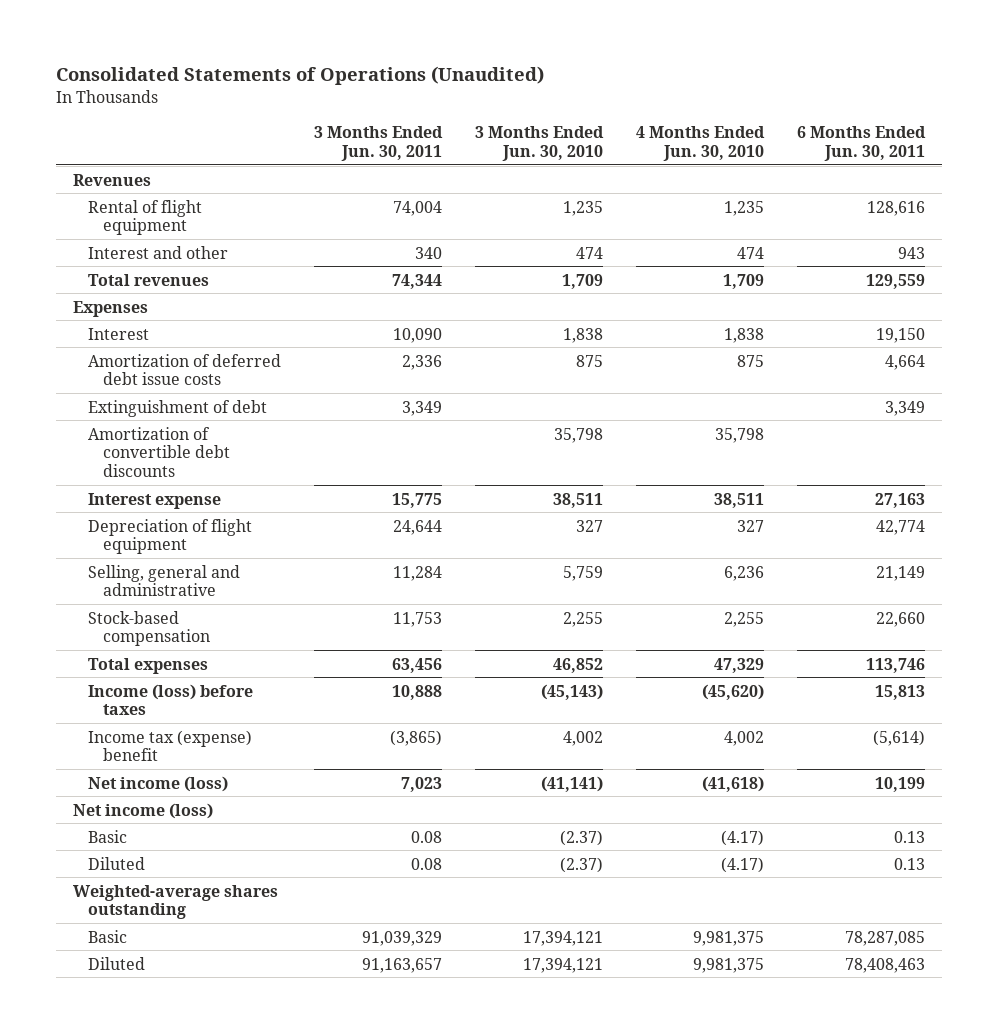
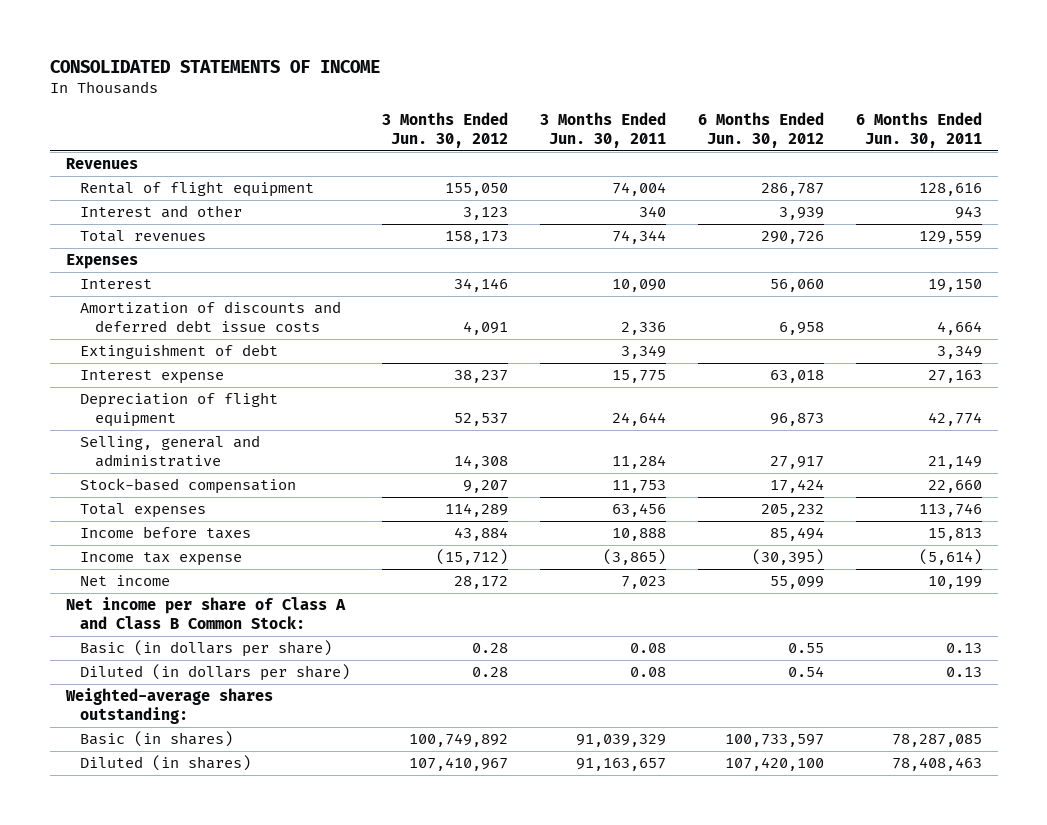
[56,65,545,85] Consolidated Statements of Operations (Unaudited) -> [49,59,380,73] CONSOLIDATED STATEMENTS OF INCOME
[475,126,605,161] 3 Months Ended Jun. 30, 2010 -> none
[636,126,766,161] 4 Months Ended Jun. 30, 2010 -> none
none -> [382,112,509,148] 3 Months Ended Jun. 30, 2012
none -> [697,112,824,148] 6 Months Ended Jun. 30, 2012
[87,353,281,386] Amortization of deferred debt issue costs -> [80,301,342,332] Amortization of discounts and deferred debt issue costs
[87,426,231,477] Amortization of convertible debt discounts -> none
[72,802,213,819] Net income (loss) -> none
[87,683,253,716] Income (loss) before taxes -> [80,526,252,540] Income before taxes
[87,729,252,762] Income tax (expense) benefit -> [80,552,243,567] Income tax expense
[87,775,228,792] Net income (loss) -> [80,575,171,587] Net income
none -> [65,597,346,629] Net income per share of Class A and Class B Common Stock:
[87,829,127,843] Basic -> [80,640,333,658] Basic (in dollars per share)
[87,856,145,870] Diluted -> [80,664,351,682] Diluted (in dollars per share)
[72,884,278,920] Weighted-average shares outstanding -> [64,688,273,724] Weighted-average shares outstanding:
[87,929,127,943] Basic -> [80,731,234,748] Basic (in shares)
[87,956,145,970] Diluted -> [80,755,252,772] Diluted (in shares)

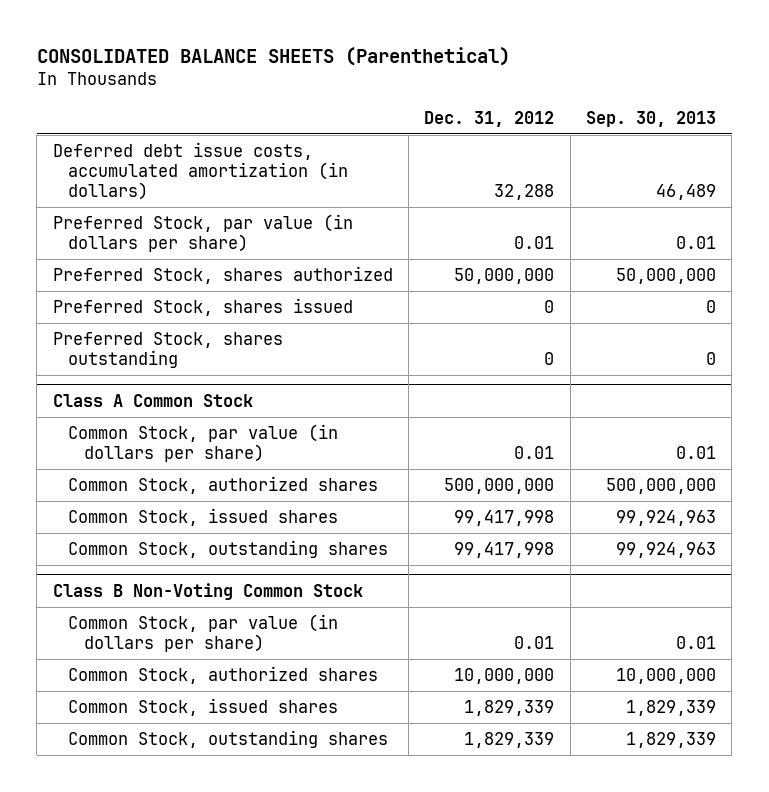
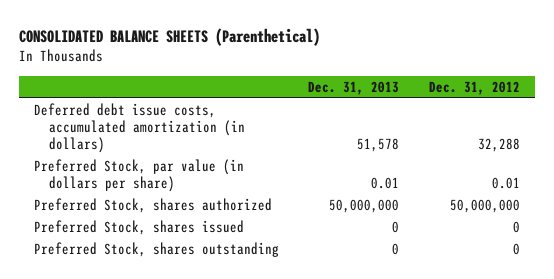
[585,110,716,127] Sep. 30, 2013 -> none
none -> [308,80,400,95] Dec. 31, 2013
[52,394,253,408] Class A Common Stock -> none
[68,424,339,463] Common Stock, par value (in dollars per share) -> none
[68,476,379,495] Common Stock, authorized shares -> none
[68,508,339,527] Common Stock, issued shares -> none
[68,540,389,559] Common Stock, outstanding shares -> none
[52,583,363,601] Class B Non-Voting Common Stock -> none
[68,614,339,653] Common Stock, par value (in dollars per share) -> none
[68,666,379,685] Common Stock, authorized shares -> none
[68,698,339,717] Common Stock, issued shares -> none
[68,730,389,749] Common Stock, outstanding shares -> none

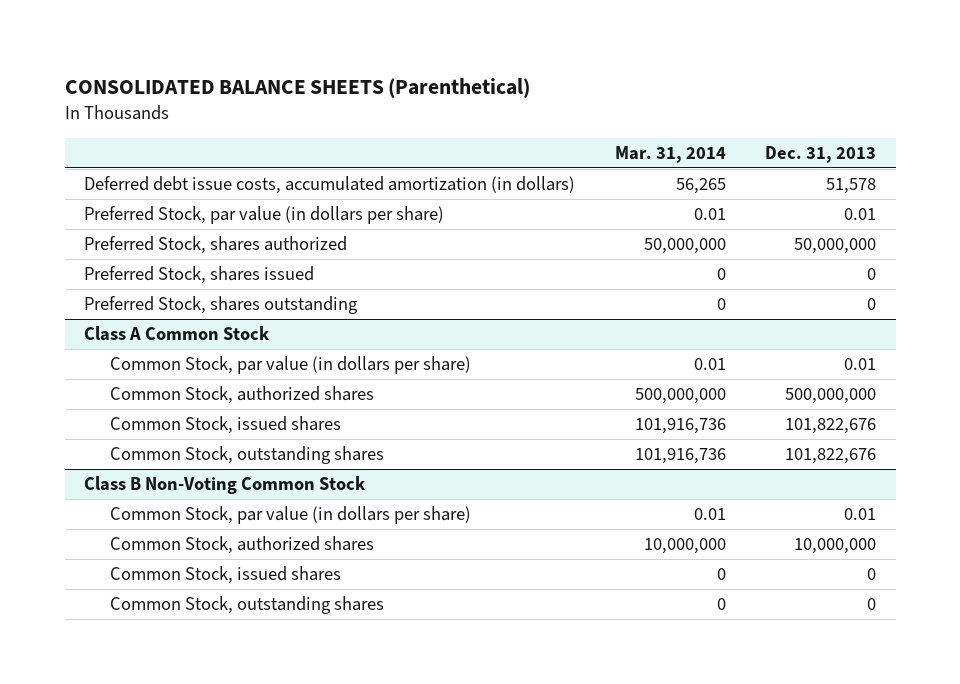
[428,80,520,95] Dec. 31, 2012 -> none
none -> [614,145,726,163] Mar. 31, 2014
none -> [84,326,271,342] Class A Common Stock
none -> [109,356,471,375] Common Stock, par value (in dollars per share)
none -> [109,386,374,405] Common Stock, authorized shares
none -> [109,416,341,435] Common Stock, issued shares
none -> [109,446,384,465] Common Stock, outstanding shares
none -> [84,476,367,495] Class B Non-Voting Common Stock
none -> [109,506,471,525] Common Stock, par value (in dollars per share)
none -> [109,536,374,555] Common Stock, authorized shares
none -> [109,566,341,585] Common Stock, issued shares
none -> [109,596,384,615] Common Stock, outstanding shares

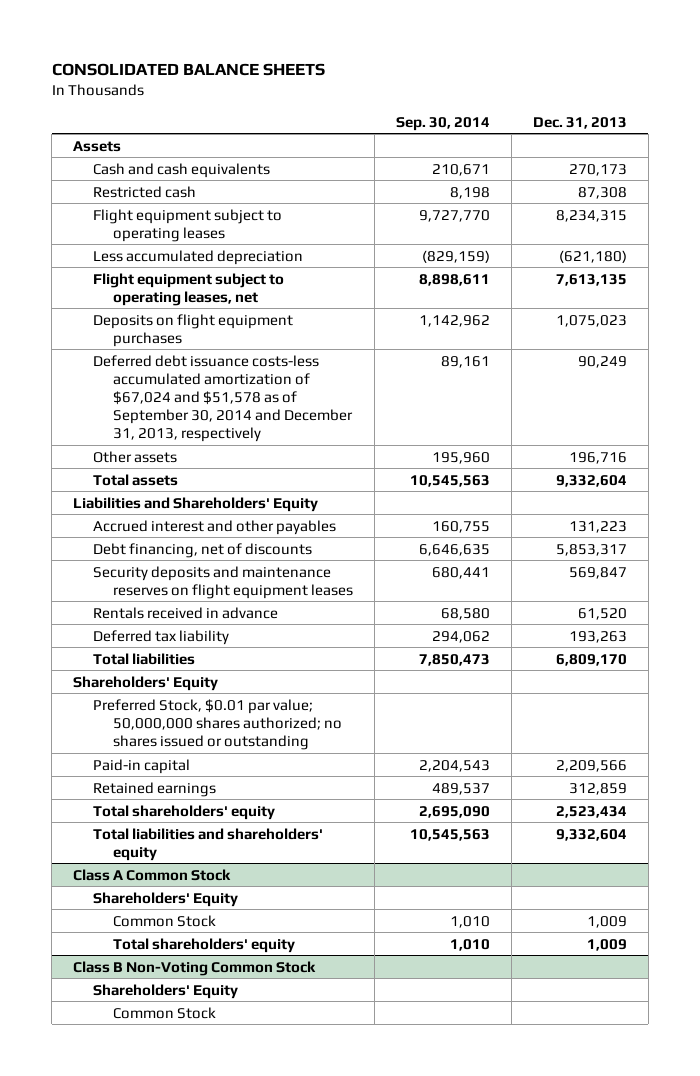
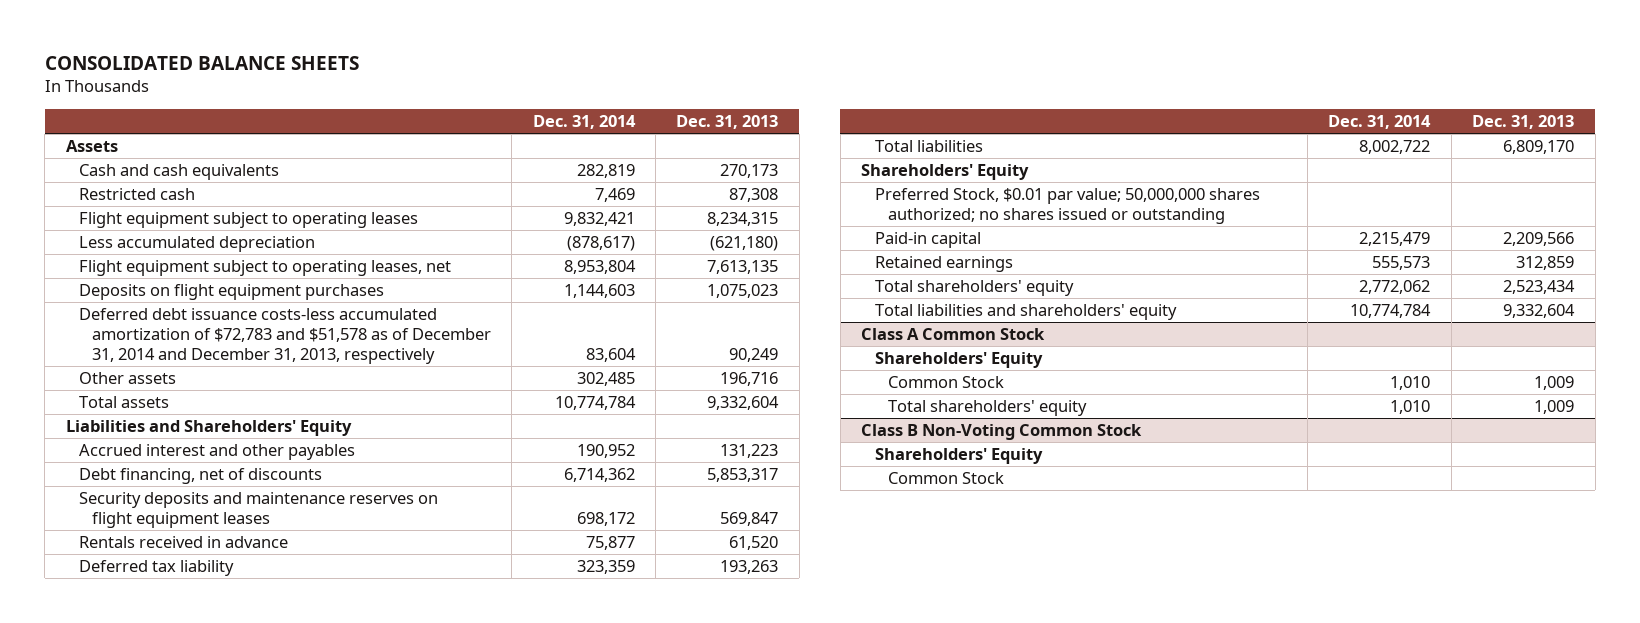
[396,116,491,131] Sep. 30, 2014 -> none
none -> [532,114,636,129] Dec. 31, 2014
[93,354,354,442] Deferred debt issuance costs-less accumulated amortization of $67,024 and $51,578 as of September 30, 2014 and December 31, 2013, respectively -> [78,307,491,364] Deferred debt issuance costs-less accumulated amortization of $72,783 and $51,578 as of December 31, 2014 and December 31, 2013, respectively

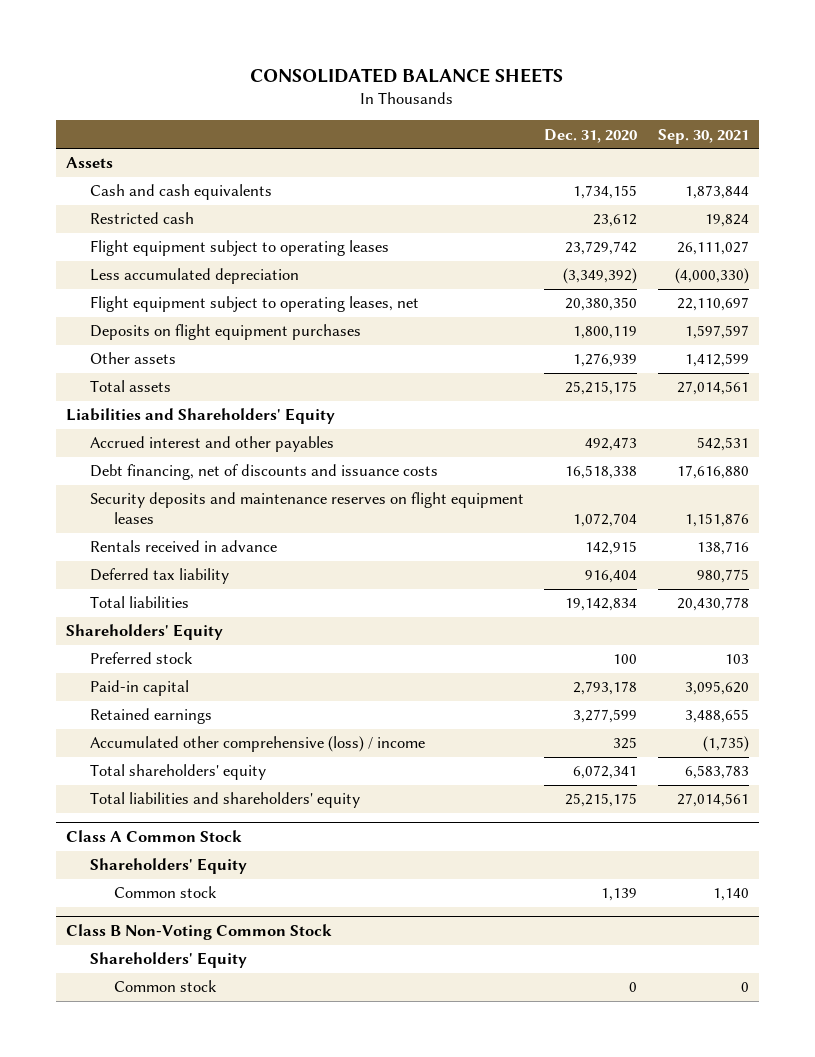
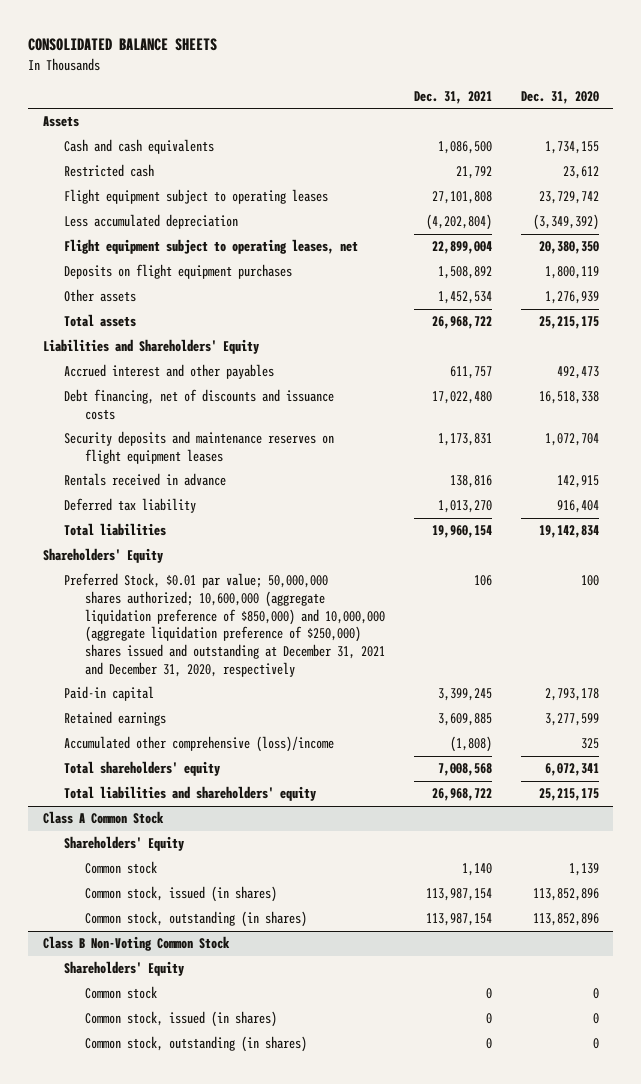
[657,128,749,144] Sep. 30, 2021 -> none
none -> [414,91,493,105] Dec. 31, 2021
[90,652,194,665] Preferred stock -> [63,573,386,677] Preferred Stock, $0.01 par value; 50,000,000 shares authorized; 10,600,000 (aggregate liquidation preference of $850,000) and 10,000,000 (aggregate liquidation preference of $250,000) shares issued and outstanding at December 31, 2021 and December 31, 2020, respectively
[90,736,426,753] Accumulated other comprehensive (loss) / income -> [63,736,334,753] Accumulated other comprehensive (loss)/income
none -> [85,886,278,903] Common stock, issued (in shares)
none -> [85,911,308,928] Common stock, outstanding (in shares)
none -> [85,1011,278,1028] Common stock, issued (in shares)
none -> [85,1036,308,1053] Common stock, outstanding (in shares)

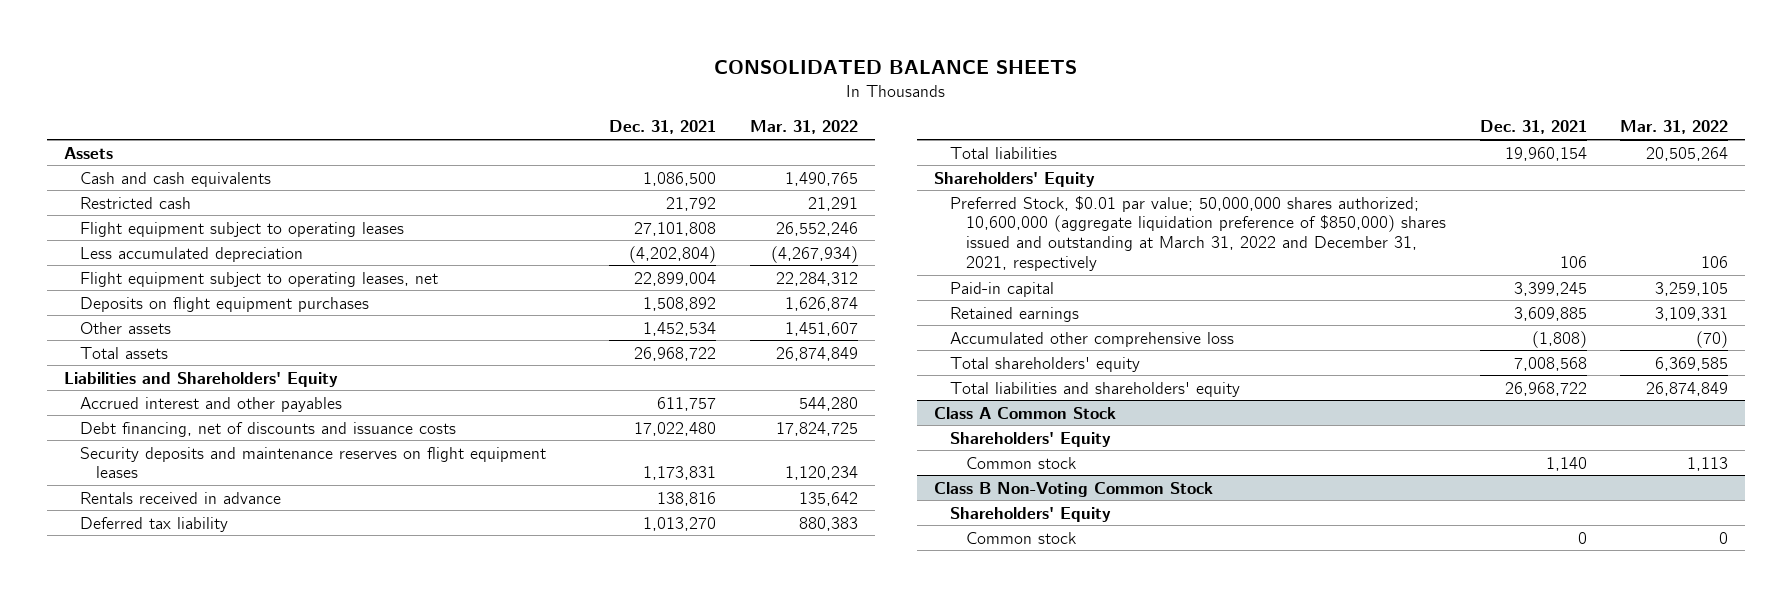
[520,91,599,105] Dec. 31, 2020 -> none
none -> [750,120,859,135] Mar. 31, 2022
[63,573,386,677] Preferred Stock, $0.01 par value; 50,000,000 shares authorized; 10,600,000 (aggregate liquidation preference of $850,000) and 10,000,000 (aggregate liquidation preference of $250,000) shares issued and outstanding at December 31, 2021 and December 31, 2020, respectively -> [950,195,1447,271] Preferred Stock, $0.01 par value; 50,000,000 shares authorized; 10,600,000 (aggregate liquidation preference of $850,000) shares issued and outstanding at March 31, 2022 and December 31, 2021, respectively
[63,736,334,753] Accumulated other comprehensive (loss)/income -> [950,331,1235,347] Accumulated other comprehensive loss
[85,886,278,903] Common stock, issued (in shares) -> none
[85,911,308,928] Common stock, outstanding (in shares) -> none
[85,1011,278,1028] Common stock, issued (in shares) -> none
[85,1036,308,1053] Common stock, outstanding (in shares) -> none

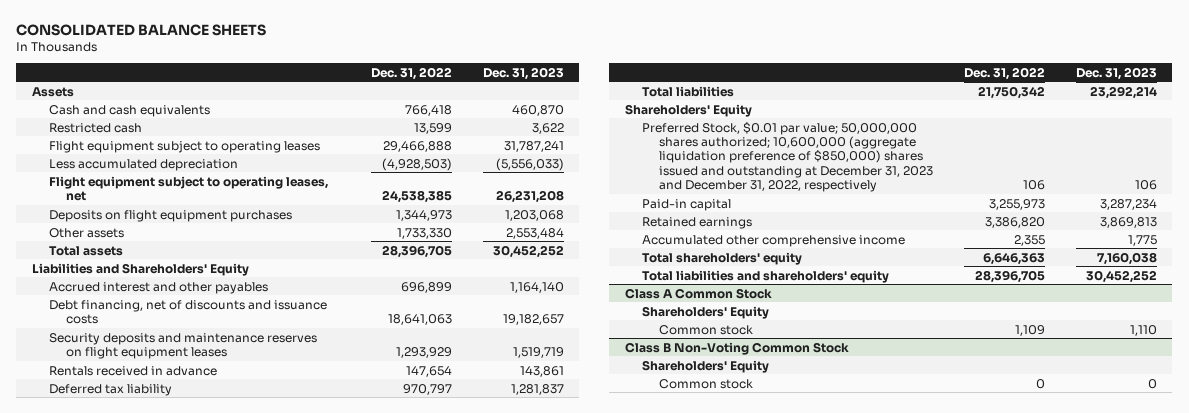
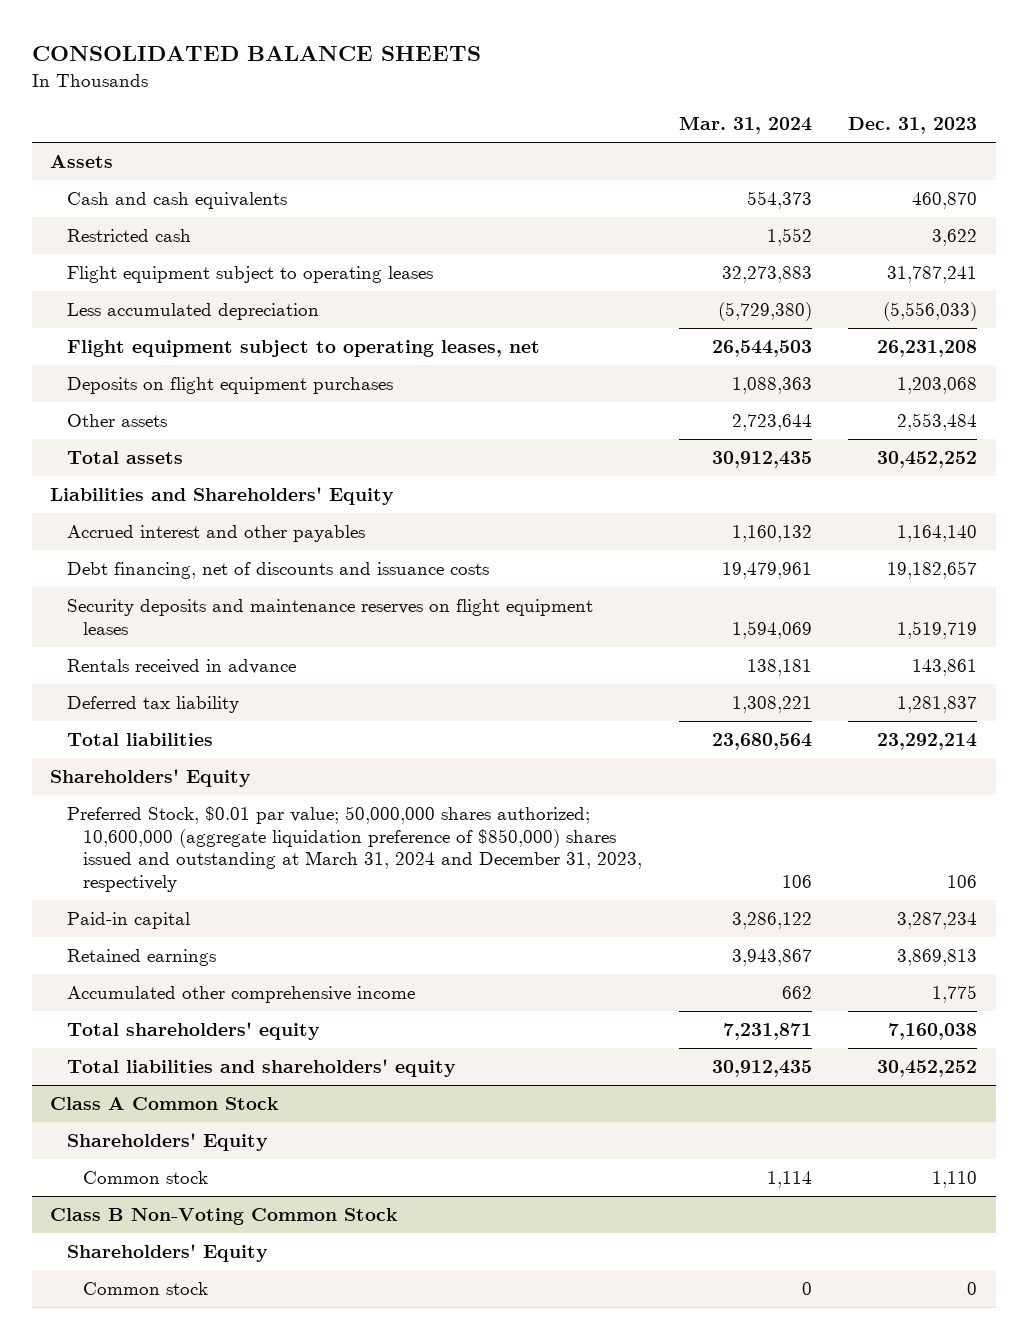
[371,66,453,80] Dec. 31, 2022 -> none
none -> [678,116,812,135] Mar. 31, 2024
[642,121,934,193] Preferred Stock, $0.01 par value; 50,000,000 shares authorized; 10,600,000 (aggregate liquidation preference of $850,000) shares issued and outstanding at December 31, 2023 and December 31, 2022, respectively -> [66,805,643,893] Preferred Stock, $0.01 par value; 50,000,000 shares authorized; 10,600,000 (aggregate liquidation preference of $850,000) shares issued and outstanding at March 31, 2024 and December 31, 2023, respectively

